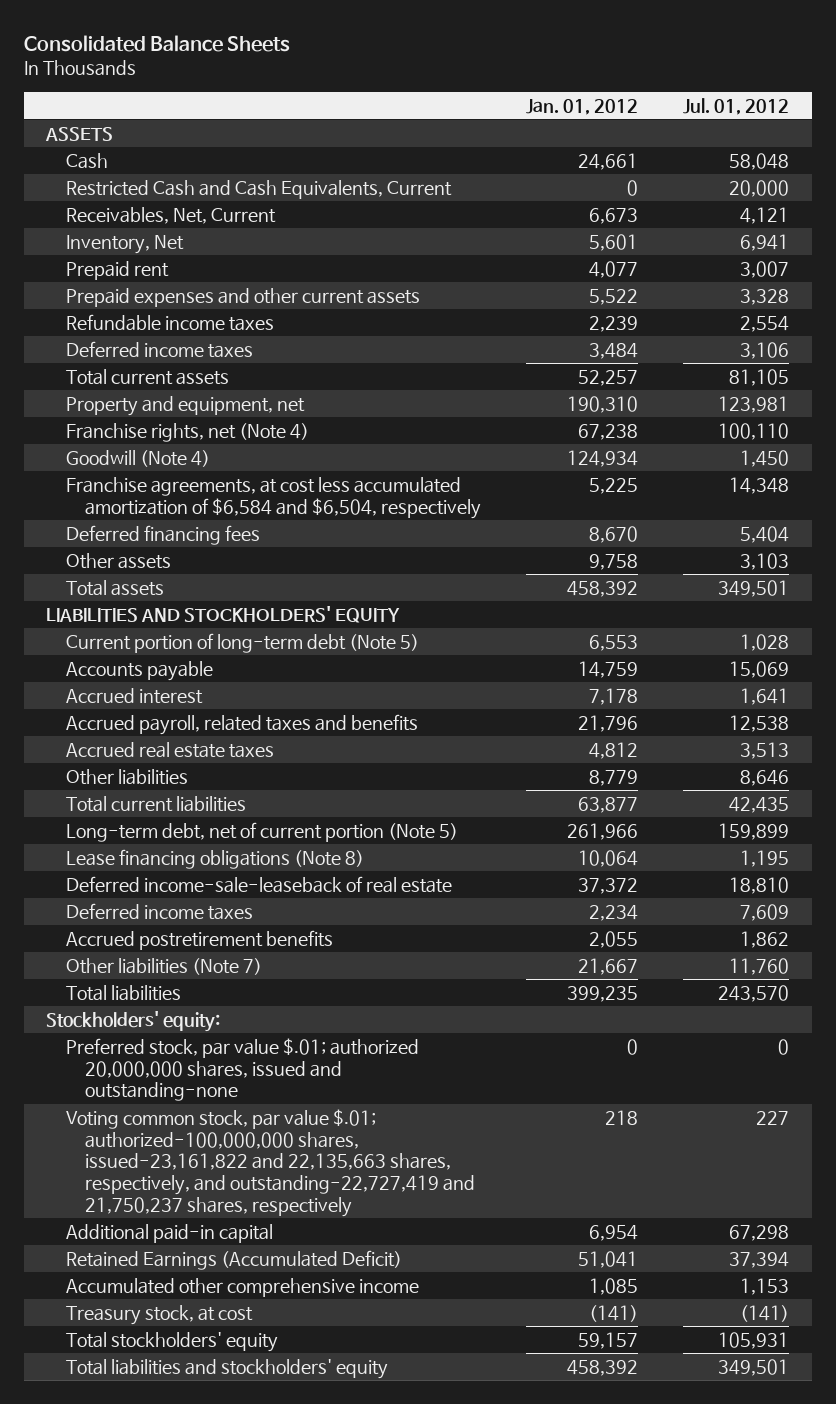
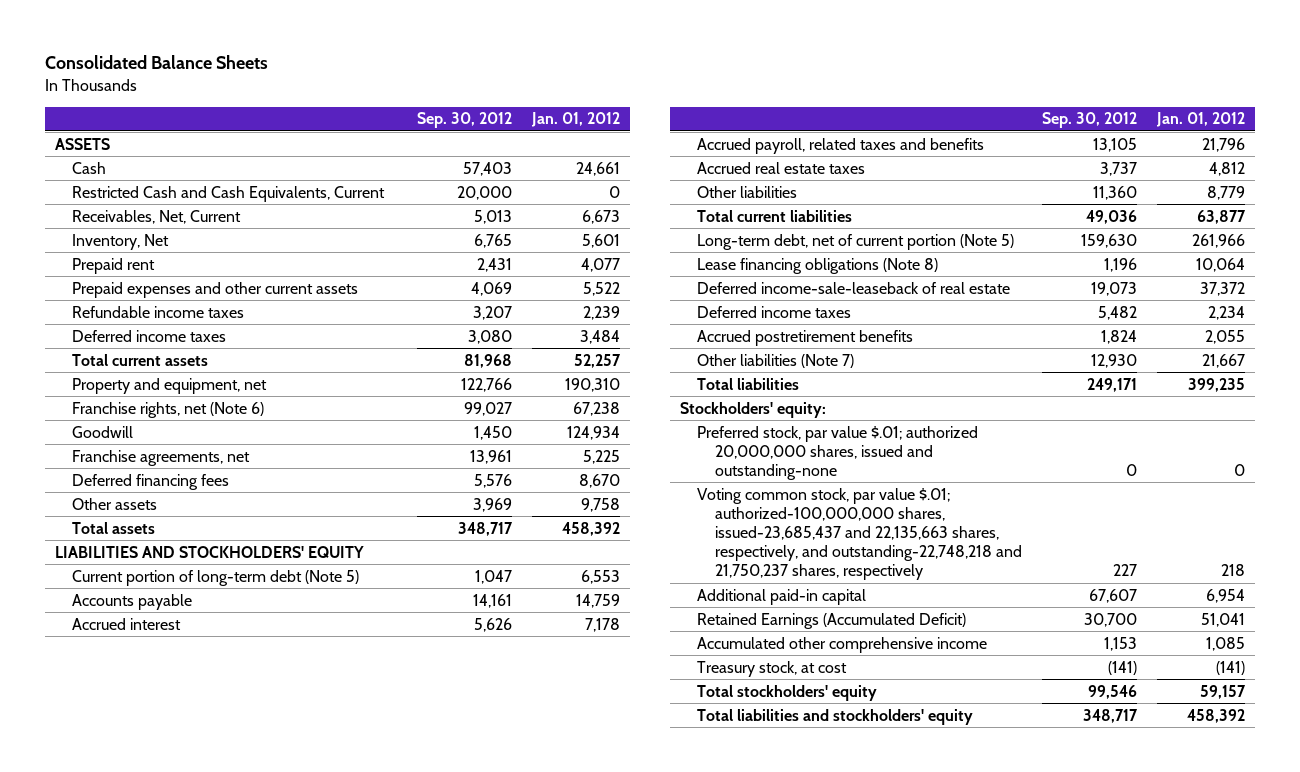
[683,97,790,115] Jul. 01, 2012 -> none
none -> [416,112,512,129] Sep. 30, 2012
[65,422,309,442] Franchise rights, net (Note 4) -> [72,401,265,418] Franchise rights, net (Note 6)
[65,449,210,467] Goodwill (Note 4) -> [72,425,134,438] Goodwill
[65,476,482,519] Franchise agreements, at cost less accumulated amortization of $6,584 and $6,504, respectively -> [72,449,251,466] Franchise agreements, net
[65,1108,476,1218] Voting common stock, par value $.01; authorized-100,000,000 shares, issued-23,161,822 and 22,135,663 shares, respectively, and outstanding-22,727,419 and 21,750,237 shares, respectively -> [697,487,1022,581] Voting common stock, par value $.01; authorized-100,000,000 shares, issued-23,685,437 and 22,135,663 shares, respectively, and outstanding-22,748,218 and 21,750,237 shares, respectively

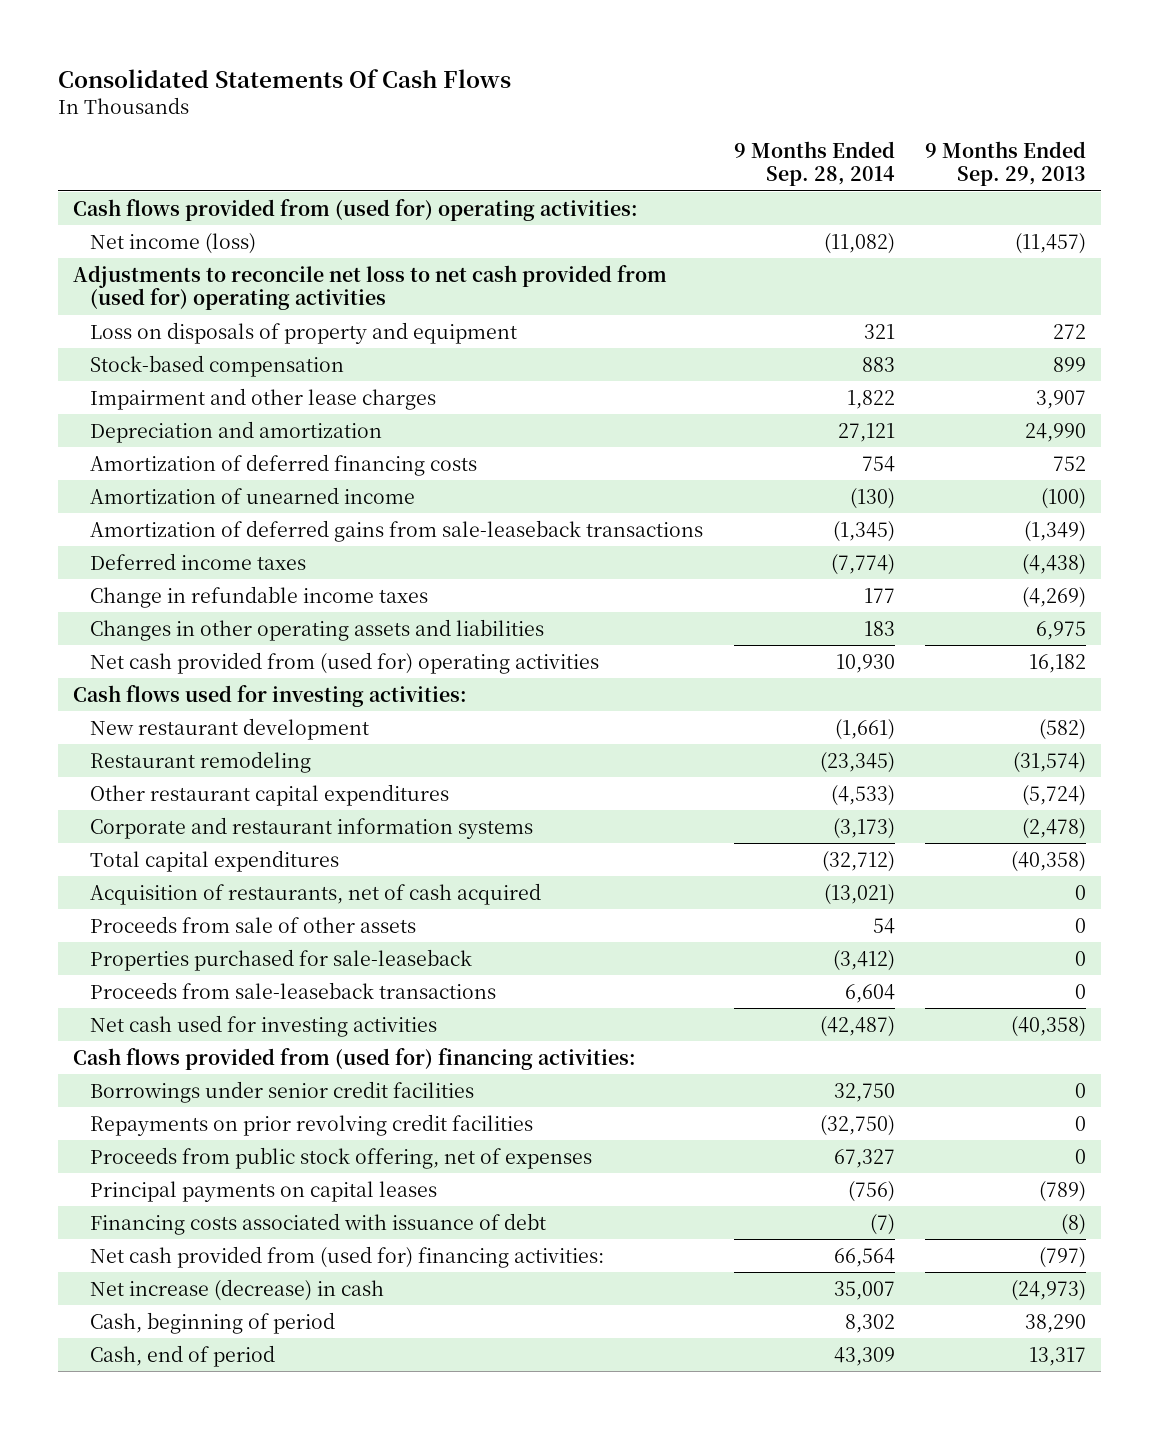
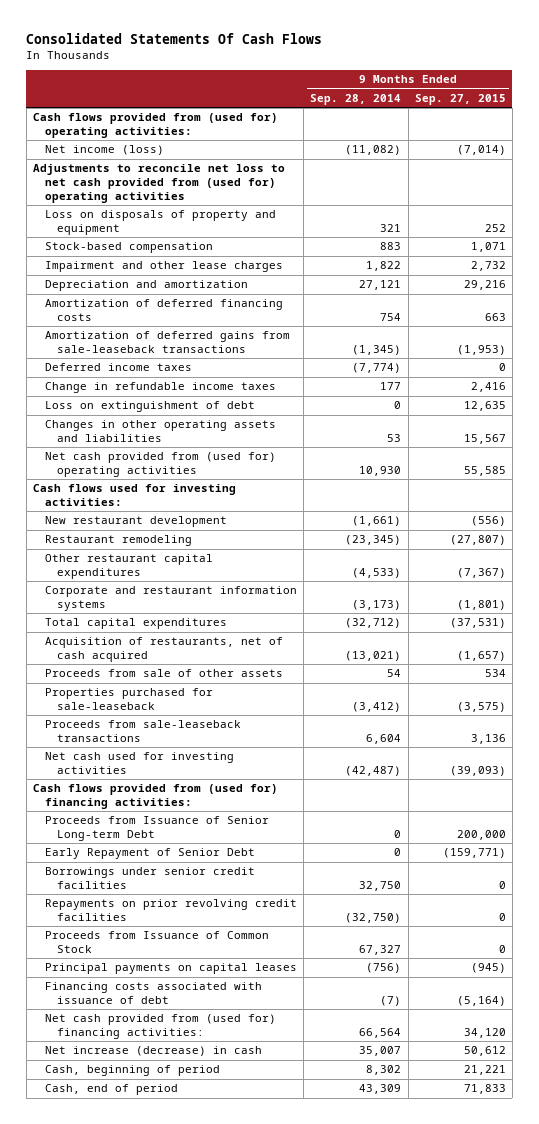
[924,140,1086,186] 9 Months Ended Sep. 29, 2013 -> none
none -> [414,93,506,105] Sep. 27, 2015
[90,486,416,504] Amortization of unearned income -> none
none -> [44,401,255,413] Loss on extinguishment of debt
[863,620,895,636] 183 -> [387,433,402,442] 53
none -> [44,816,269,841] Proceeds from Issuance of Senior Long-term Debt
none -> [44,848,255,860] Early Repayment of Senior Debt
[90,1146,593,1169] Proceeds from public stock offering, net of expenses -> [44,931,269,953] Proceeds from Issuance of Common Stock

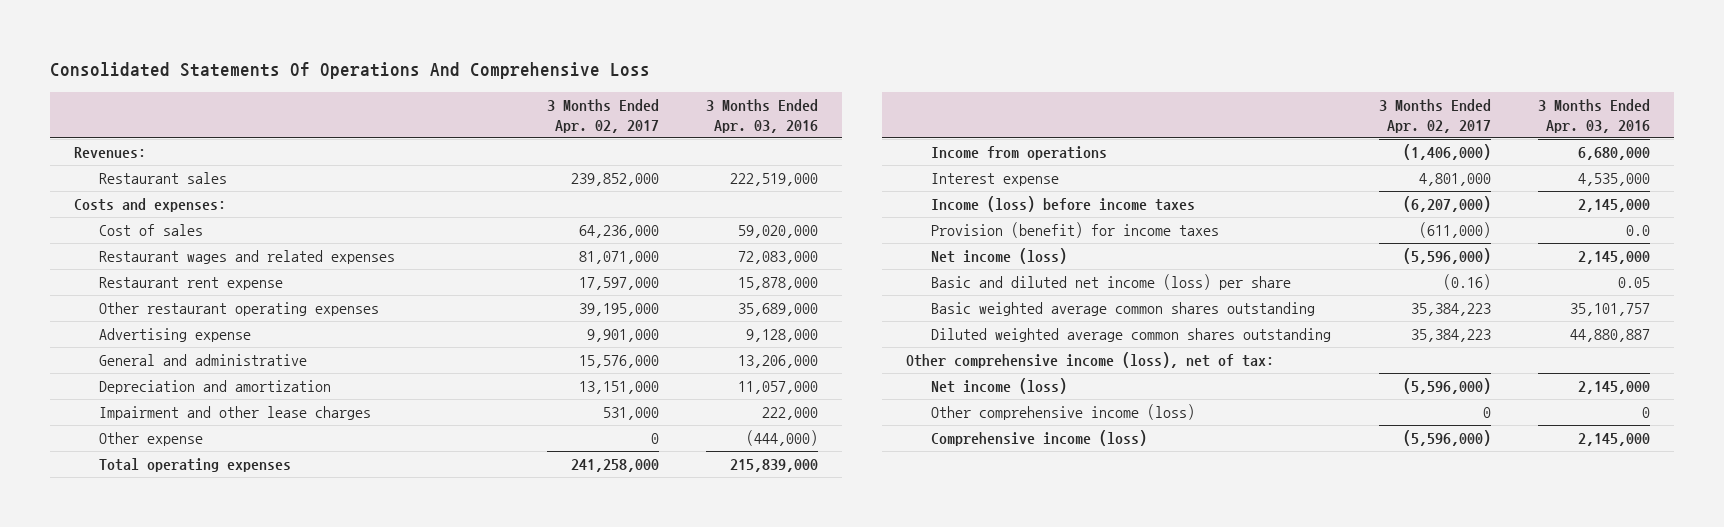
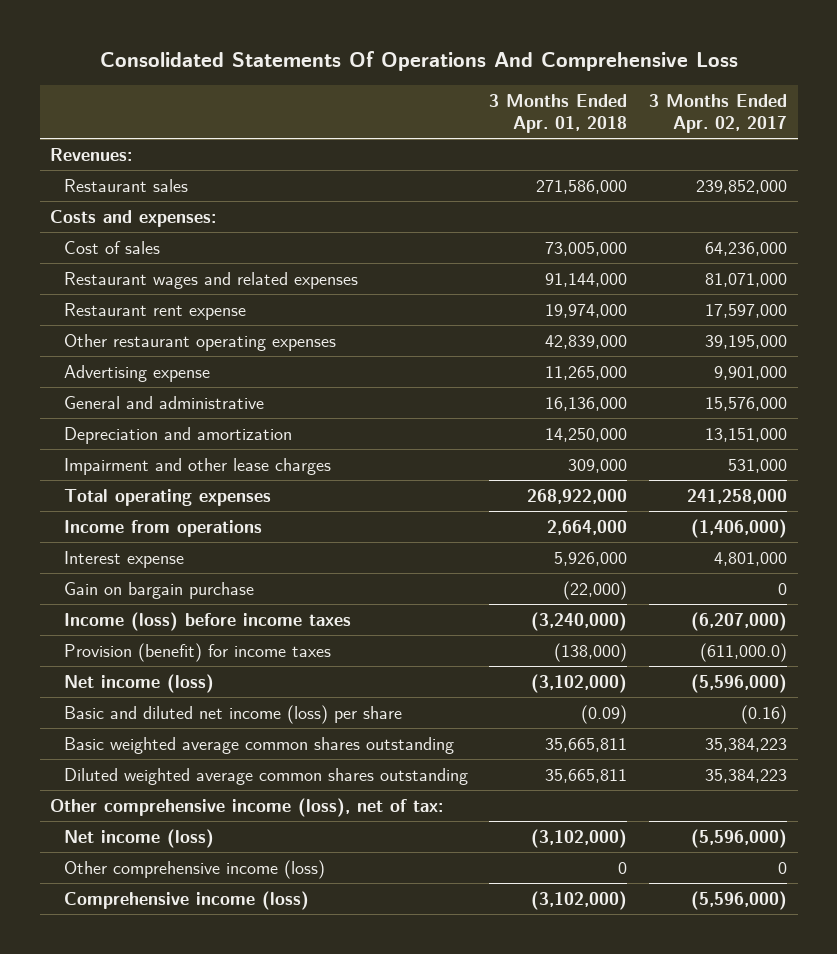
[706,98,819,133] 3 Months Ended Apr. 03, 2016 -> none
none -> [489,94,628,133] 3 Months Ended Apr. 01, 2018
[99,432,204,447] Other expense -> none
none -> [63,581,254,599] Gain on bargain purchase
[1418,222,1491,239] (611,000) -> [699,642,787,662] (611,000.0)

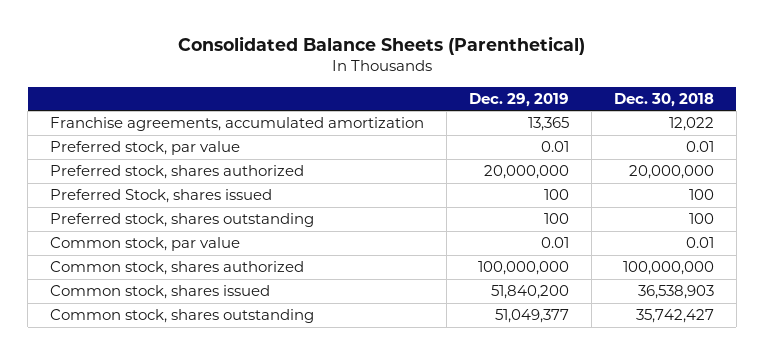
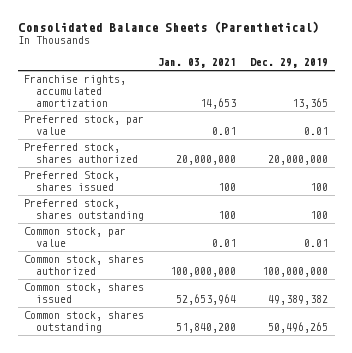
[613,92,714,107] Dec. 30, 2018 -> none
none -> [158,58,237,69] Jan. 03, 2021
[50,117,425,132] Franchise agreements, accumulated amortization -> [24,75,127,107] Franchise rights, accumulated amortization
[490,285,569,300] 51,840,200 -> [267,295,328,306] 49,389,382
[494,309,569,324] 51,049,377 -> [267,322,328,334] 50,496,265

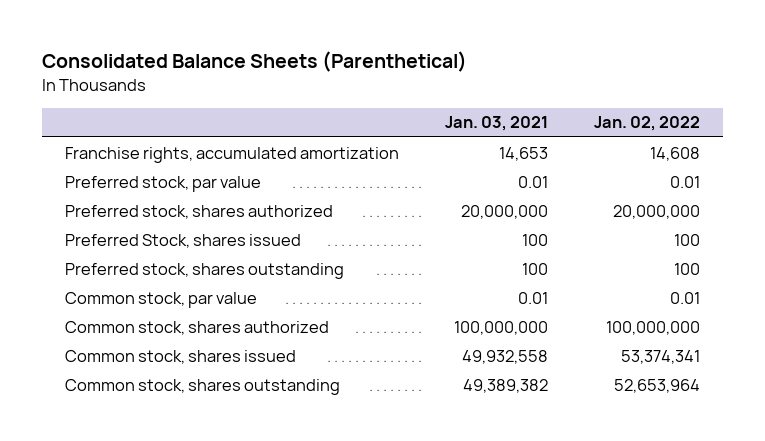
[249,58,328,69] Dec. 29, 2019 -> none
none -> [593,116,700,132] Jan. 02, 2022
[176,294,237,306] 52,653,964 -> [462,349,549,364] 49,932,558
[176,323,237,334] 51,840,200 -> [463,378,549,393] 49,389,382

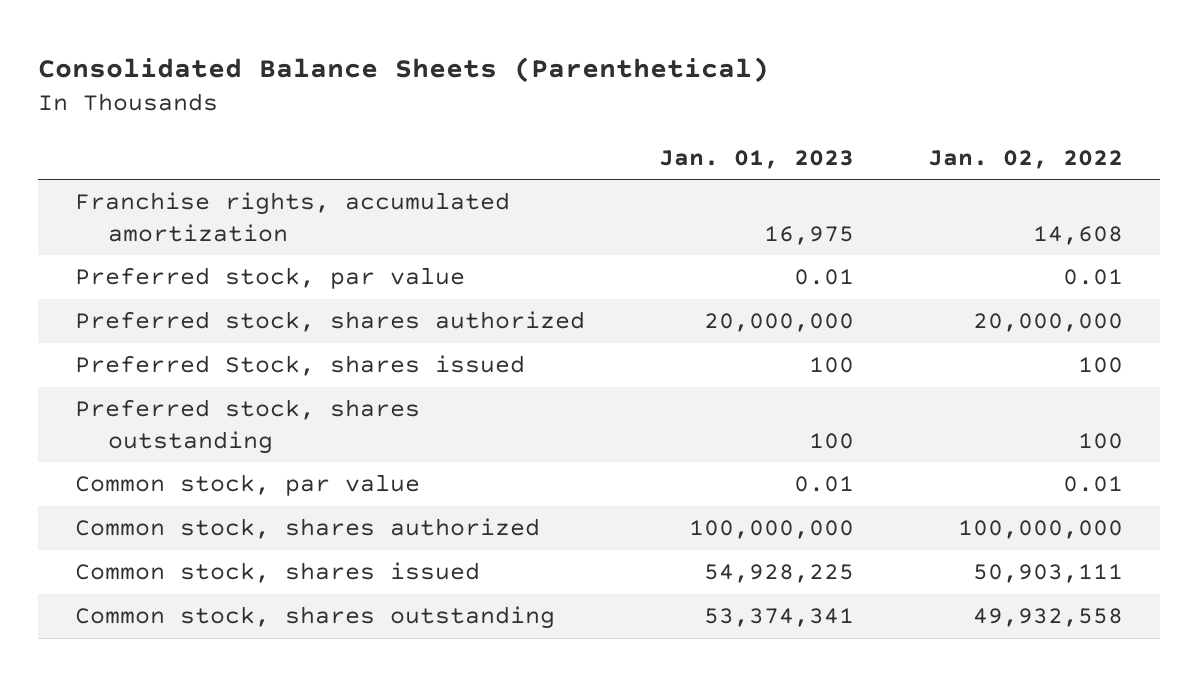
[445,116,549,132] Jan. 03, 2021 -> none
none -> [659,149,855,169] Jan. 01, 2023
[620,349,700,364] 53,374,341 -> [973,564,1124,584] 50,903,111
[613,378,700,393] 52,653,964 -> [973,608,1124,628] 49,932,558

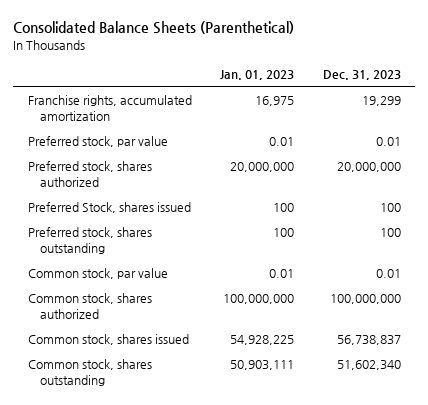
[928,149,1124,169] Jan. 02, 2022 -> none
none -> [322,69,401,80] Dec. 31, 2023
[704,608,855,628] 53,374,341 -> [230,359,295,370] 50,903,111

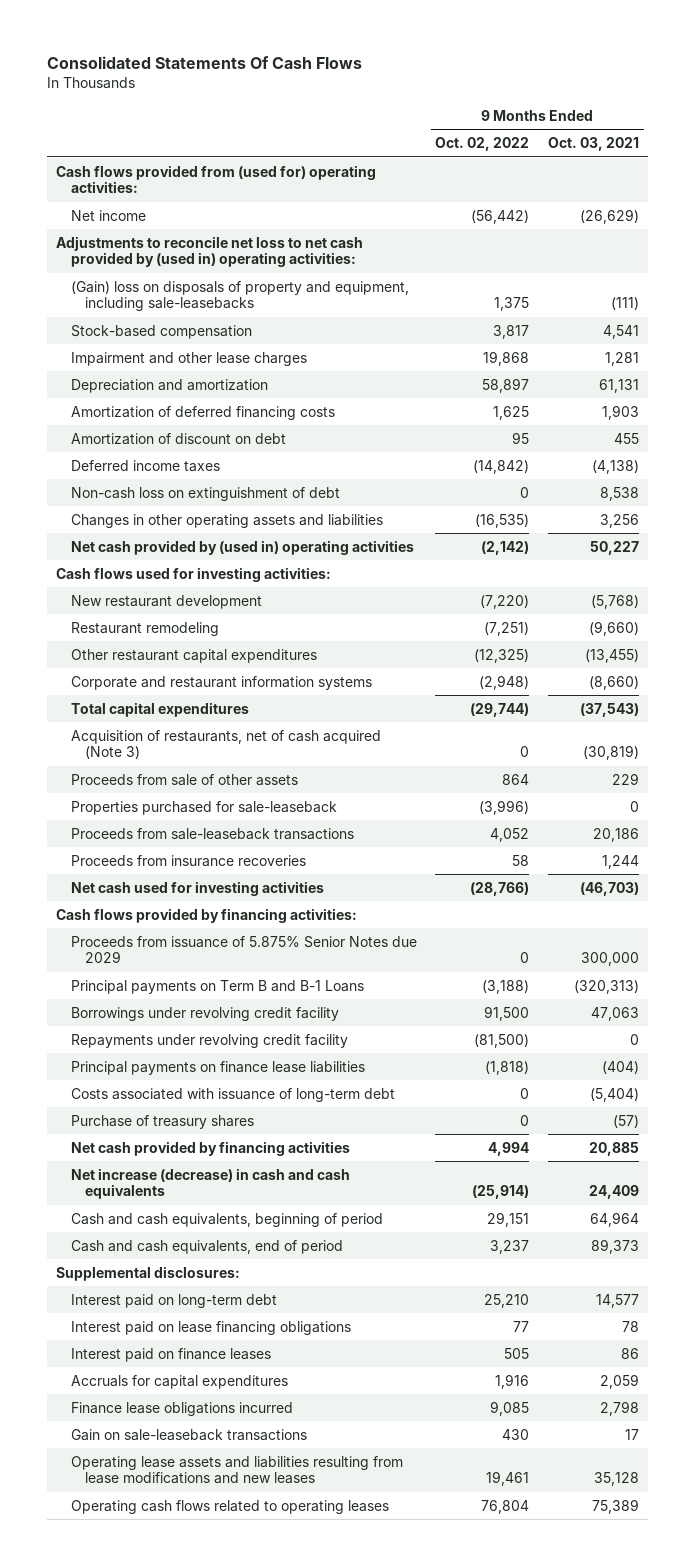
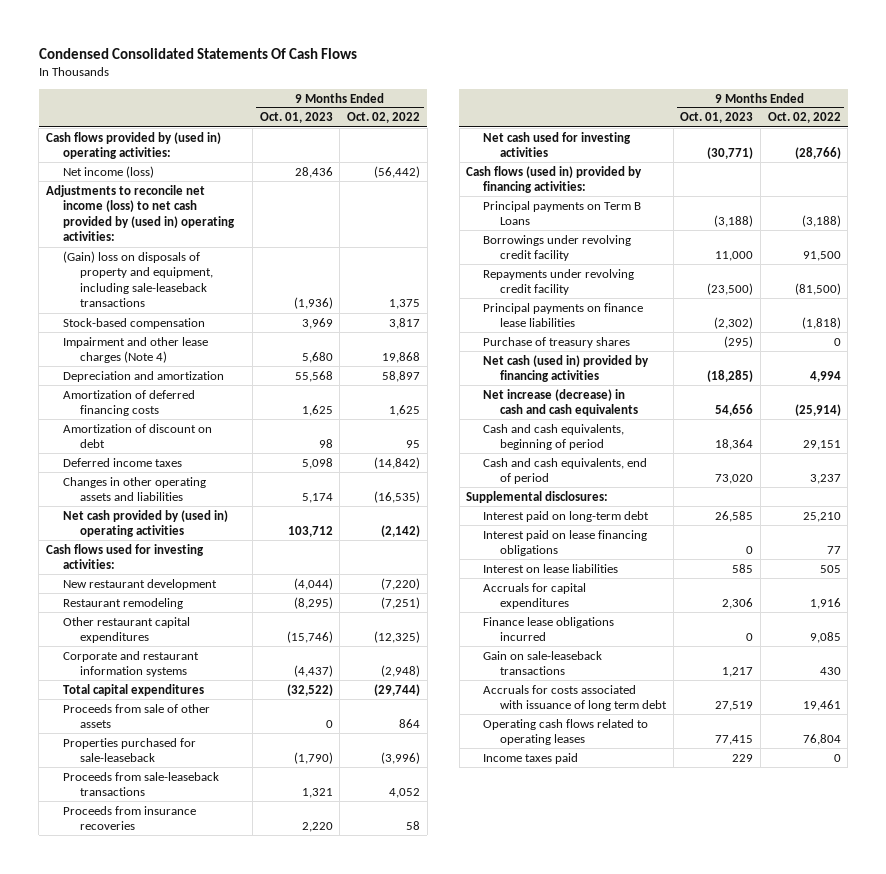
[47,55,363,69] Consolidated Statements Of Cash Flows -> [38,47,357,59] Condensed Consolidated Statements Of Cash Flows
[548,137,640,152] Oct. 03, 2021 -> none
none -> [259,112,333,124] Oct. 01, 2023
[56,164,377,194] Cash flows provided from (used for) operating activities: -> [45,131,221,160] Cash flows provided by (used in) operating activities:
[70,209,146,221] Net income -> [62,165,154,178] Net income (loss)
[56,235,364,268] Adjustments to reconcile net loss to net cash provided by (used in) operating activities: -> [45,184,235,242] Adjustments to reconcile net income (loss) to net cash provided by (used in) operating activities:
[70,280,409,312] (Gain) loss on disposals of property and equipment, including sale-leasebacks -> [62,250,213,308] (Gain) loss on disposals of property and equipment, including sale-leaseback transactions
[70,351,307,366] Impairment and other lease charges -> [62,336,208,364] Impairment and other lease charges (Note 4)
[70,486,340,501] Non-cash loss on extinguishment of debt -> none
[70,729,381,760] Acquisition of restaurants, net of cash acquired (Note 3) -> none
[70,935,417,964] Proceeds from issuance of 5.875% Senior Notes due 2029 -> none
[56,907,358,923] Cash flows provided by financing activities: -> [466,165,643,194] Cash flows (used in) provided by financing activities:
[70,979,364,994] Principal payments on Term B and B-1 Loans -> [483,200,642,226] Principal payments on Term B Loans
[70,1087,395,1102] Costs associated with issuance of long-term debt -> none
[70,1140,350,1156] Net cash provided by financing activities -> [483,354,650,383] Net cash (used in) provided by financing activities
[70,1347,271,1362] Interest paid on finance leases -> none
none -> [483,563,619,573] Interest on lease liabilities
[70,1455,403,1485] Operating lease assets and liabilities resulting from lease modifications and new leases -> [483,684,668,712] Accruals for costs associated with issuance of long term debt
none -> [483,752,579,764] Income taxes paid

